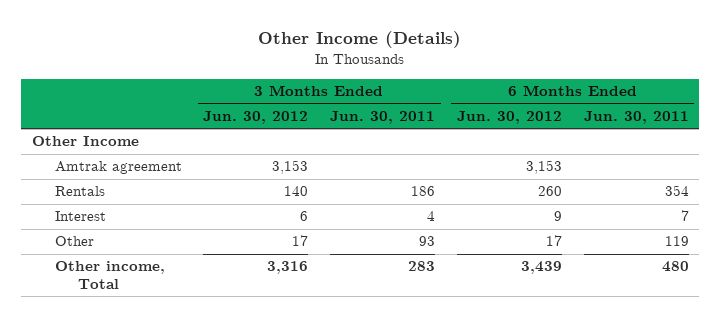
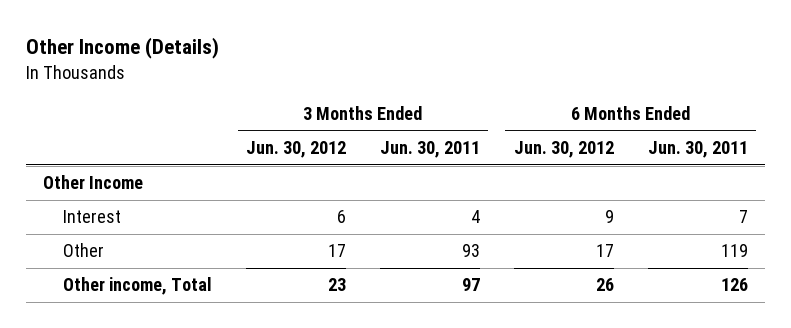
[54,161,182,175] Amtrak agreement -> none
[54,186,105,197] Rentals -> none
[267,261,309,275] 3,316 -> [328,278,347,292] 23
[408,261,436,272] 283 -> [462,278,481,292] 97
[520,261,562,275] 3,439 -> [595,278,614,292] 26
[661,261,689,273] 480 -> [720,278,748,292] 126

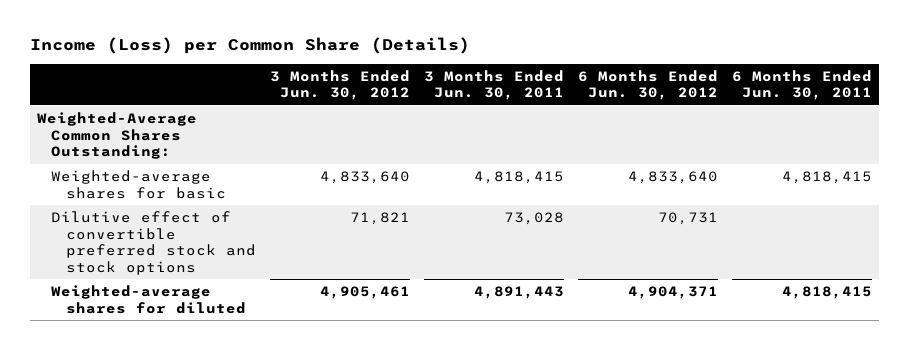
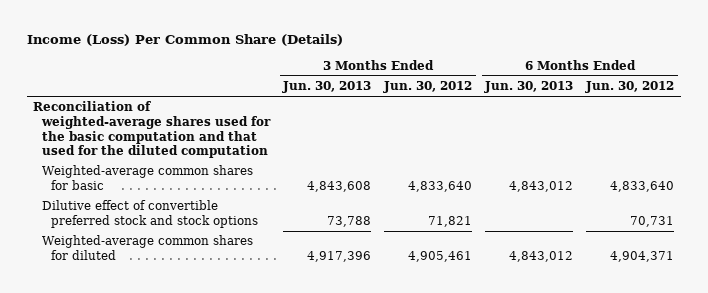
[29,37,470,55] Income (Loss) per Common Share (Details) -> [26,34,343,47] Income (Loss) Per Common Share (Details)
[423,69,564,101] 3 Months Ended Jun. 30, 2011 -> none
[731,69,872,101] 6 Months Ended Jun. 30, 2011 -> none
none -> [282,81,372,94] Jun. 30, 2013
none -> [484,81,574,94] Jun. 30, 2013
[36,111,197,160] Weighted-Average Common Shares Outstanding: -> [33,101,272,159] Reconciliation of weighted-average shares used for the basic computation and that used for the diluted computation
[51,169,226,199] Weighted-average shares for basic -> [42,165,254,190] Weighted-average common shares for basic
[51,284,246,314] Weighted-average shares for diluted -> [42,235,254,260] Weighted-average common shares for diluted

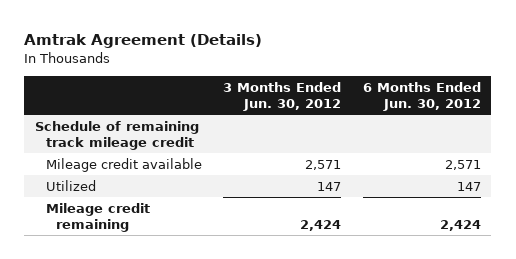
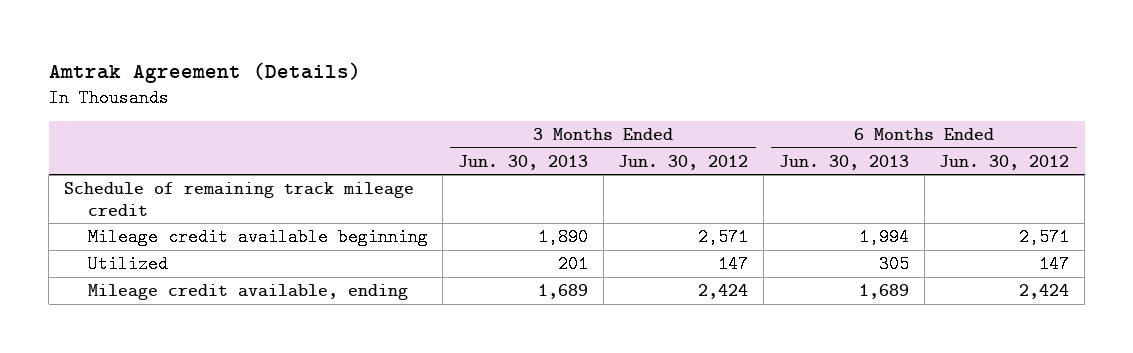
none -> [458,154,589,170] Jun. 30, 2013
none -> [778,154,909,170] Jun. 30, 2013
[45,157,202,172] Mileage credit available -> [87,227,428,246] Mileage credit available beginning
[45,202,150,233] Mileage credit remaining -> [87,283,408,300] Mileage credit available, ending

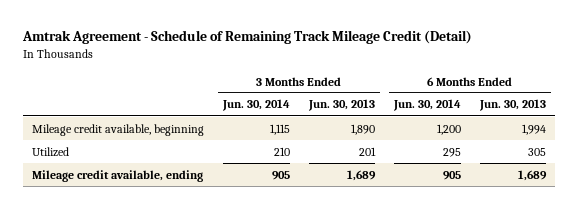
[48,61,361,83] Amtrak Agreement (Details) -> [21,30,472,45] Amtrak Agreement - Schedule of Remaining Track Mileage Credit (Detail)
[618,154,749,170] Jun. 30, 2012 -> none
[939,154,1070,170] Jun. 30, 2012 -> none
none -> [221,99,290,112] Jun. 30, 2014
none -> [392,99,461,112] Jun. 30, 2014
[63,181,414,216] Schedule of remaining track mileage credit -> none
[87,227,428,246] Mileage credit available beginning -> [32,123,205,136] Mileage credit available, beginning

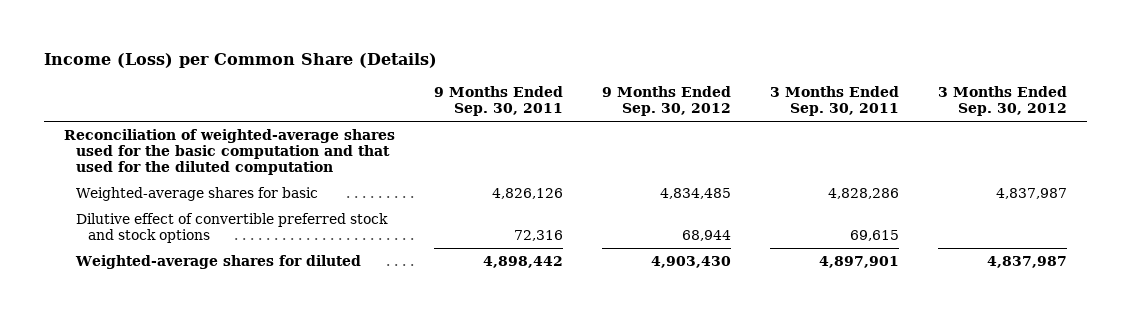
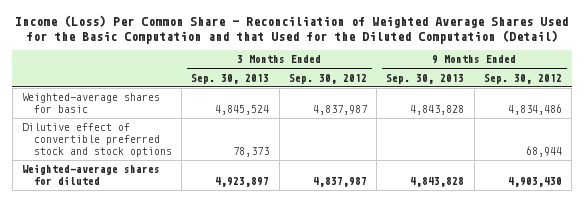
[44,53,438,69] Income (Loss) per Common Share (Details) -> [15,15,569,44] Income (Loss) Per Common Share - Reconciliation of Weighted Average Shares Used for the Basic Computation and that Used for the Diluted Computation (Detail)
[433,86,563,117] 9 Months Ended Sep. 30, 2011 -> none
[769,86,899,117] 3 Months Ended Sep. 30, 2011 -> none
none -> [191,73,270,84] Sep. 30, 2013
none -> [386,73,465,84] Sep. 30, 2013
[63,129,395,176] Reconciliation of weighted-average shares used for the basic computation and that used for the diluted computation -> none
[659,188,731,200] 4,834,485 -> [507,103,562,115] 4,834,486

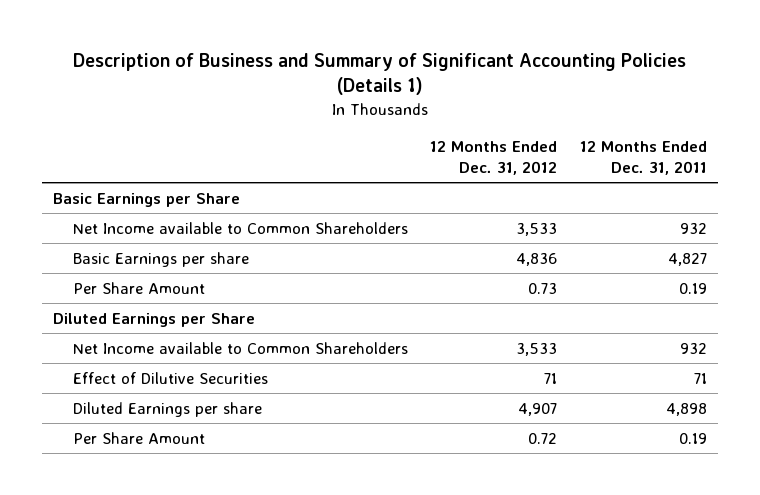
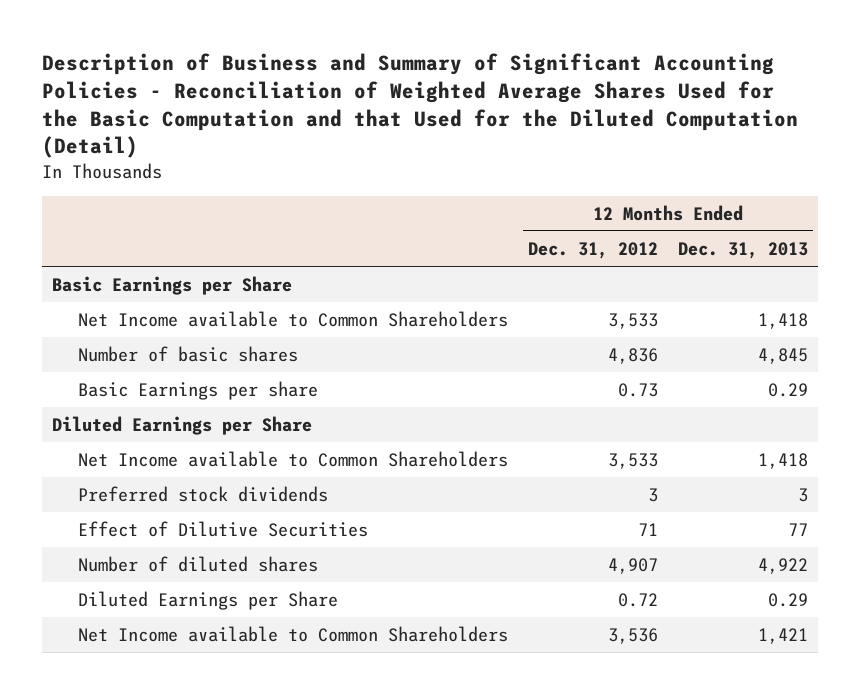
[72,53,686,96] Description of Business and Summary of Significant Accounting Policies (Details 1) -> [42,53,799,159] Description of Business and Summary of Significant Accounting Policies - Reconciliation of Weighted Average Shares Used for the Basic Computation and that Used for the Diluted Computation (Detail)
[580,140,708,175] 12 Months Ended Dec. 31, 2011 -> none
none -> [677,241,808,259] Dec. 31, 2013
[72,281,205,294] Per Share Amount -> none
none -> [77,345,298,362] Number of basic shares
[516,252,558,266] 4,836 -> [617,382,658,397] 0.73
none -> [77,485,328,502] Preferred stock dividends
[72,401,262,417] Diluted Earnings per share -> [77,555,318,572] Number of diluted shares
[72,431,205,444] Per Share Amount -> [77,590,338,610] Diluted Earnings per Share
none -> [77,625,508,642] Net Income available to Common Shareholders

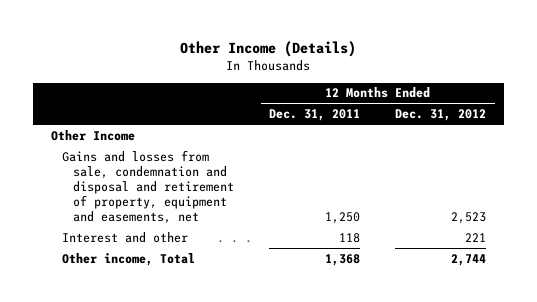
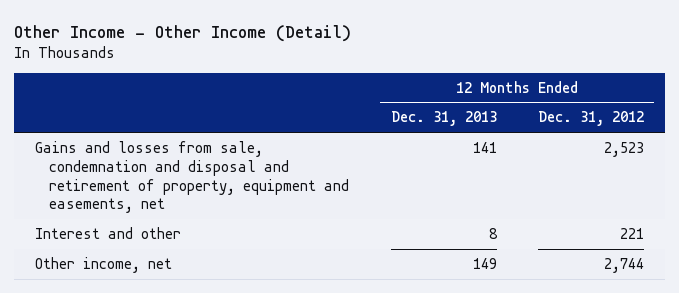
[180,40,357,57] Other Income (Details) -> [14,24,352,42] Other Income - Other Income (Detail)
[269,109,361,122] Dec. 31, 2011 -> none
none -> [390,111,497,127] Dec. 31, 2013
[50,129,135,141] Other Income -> none
[62,252,196,266] Other income, Total -> [35,257,173,274] Other income, net

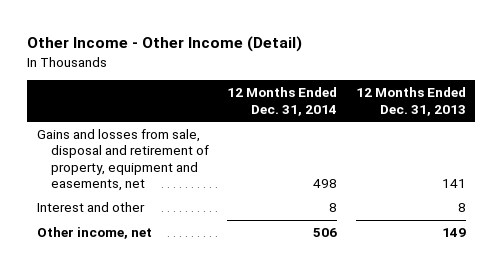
[538,111,645,127] Dec. 31, 2012 -> none
none -> [227,87,338,116] 12 Months Ended Dec. 31, 2014
[35,141,350,214] Gains and losses from sale, condemnation and disposal and retirement of property, equipment and easements, net -> [36,129,209,191] Gains and losses from sale, disposal and retirement of property, equipment and easements, net

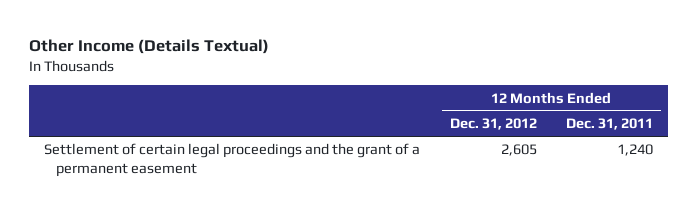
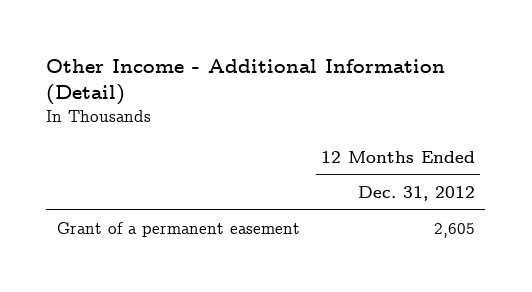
[28,39,269,55] Other Income (Details Textual) -> [46,58,446,106] Other Income - Additional Information (Detail)
[566,118,654,131] Dec. 31, 2011 -> none
[43,143,420,177] Settlement of certain legal proceedings and the grant of a permanent easement -> [56,222,300,238] Grant of a permanent easement

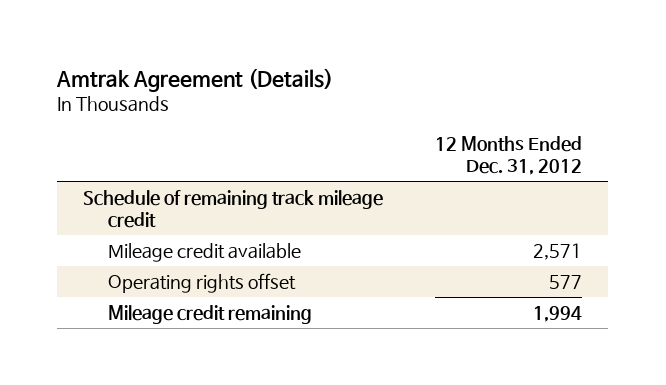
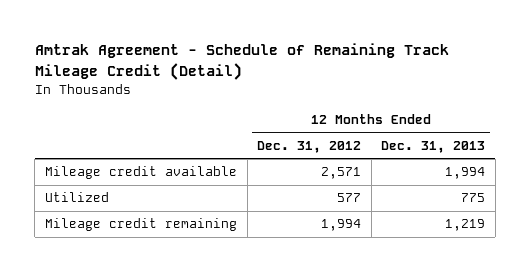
[56,67,334,92] Amtrak Agreement (Details) -> [34,43,449,80] Amtrak Agreement - Schedule of Remaining Track Mileage Credit (Detail)
none -> [381,140,486,153] Dec. 31, 2013
[83,190,384,228] Schedule of remaining track mileage credit -> none
[107,273,296,294] Operating rights offset -> [45,192,110,203] Utilized

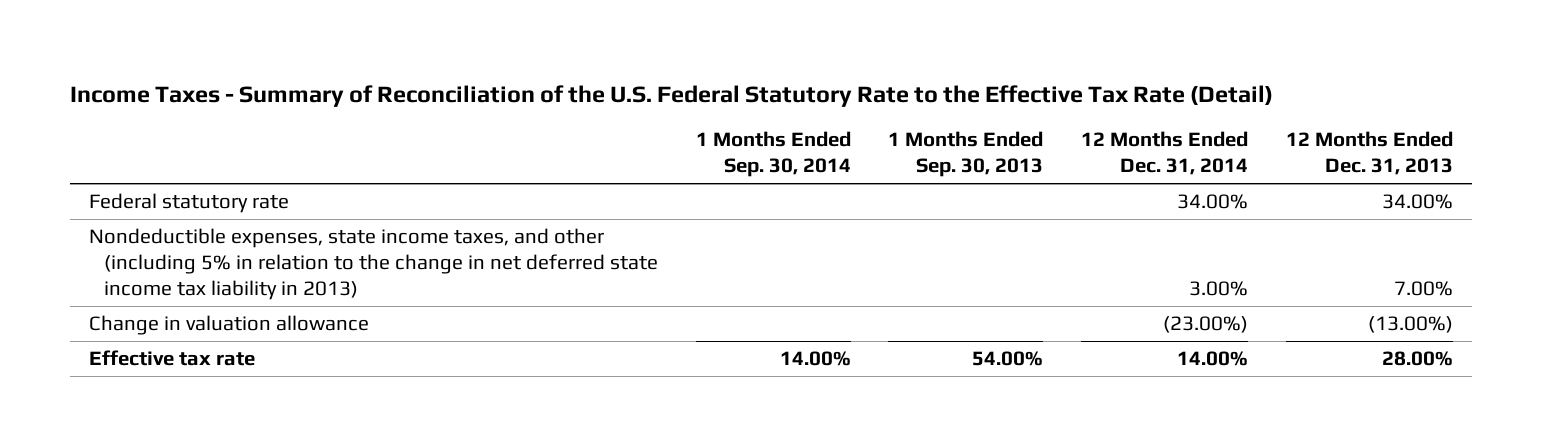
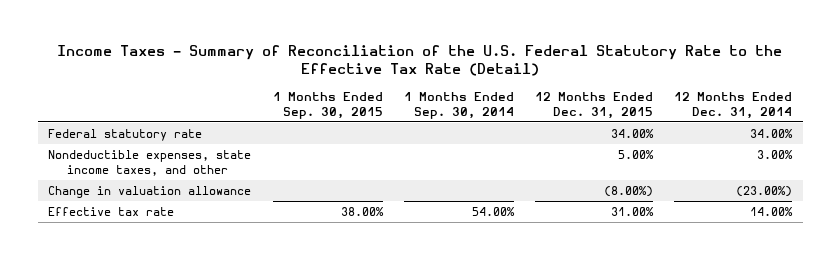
[888,131,1044,178] 1 Months Ended Sep. 30, 2013 -> none
[1285,131,1453,176] 12 Months Ended Dec. 31, 2013 -> none
none -> [272,91,383,119] 1 Months Ended Sep. 30, 2015
none -> [534,91,653,119] 12 Months Ended Dec. 31, 2015
[88,228,658,300] Nondeductible expenses, state income taxes, and other (including 5% in relation to the change in net deferred state income tax liability in 2013) -> [48,150,252,176] Nondeductible expenses, state income taxes, and other
[779,351,851,367] 14.00% -> [471,207,515,217] 54.00%

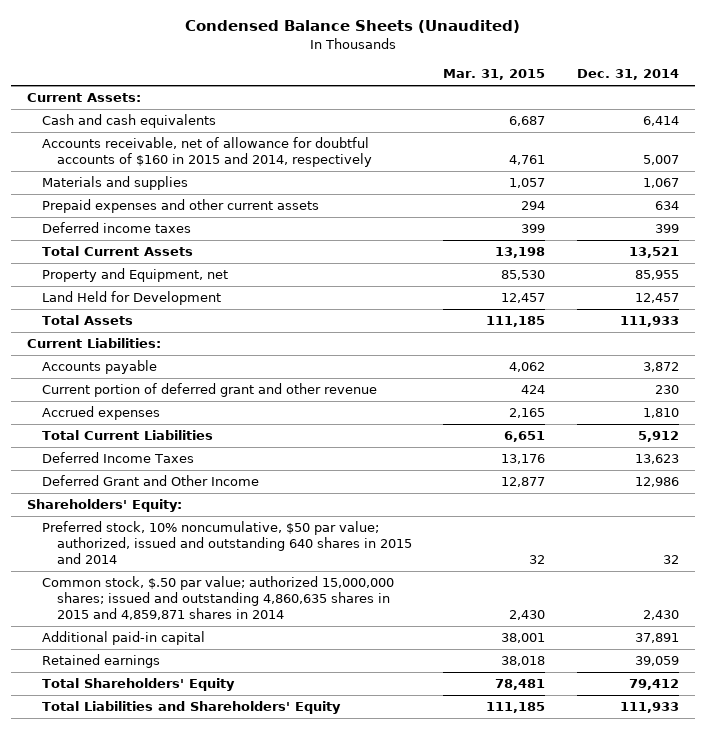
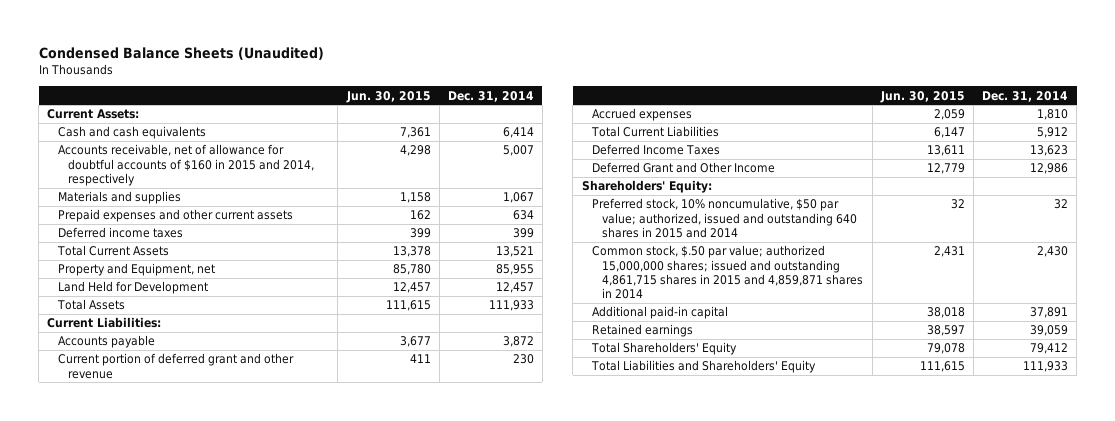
[443,69,546,81] Mar. 31, 2015 -> none
none -> [345,90,431,103] Jun. 30, 2015
[41,576,394,620] Common stock, $.50 par value; authorized 15,000,000 shares; issued and outstanding 4,860,635 shares in 2015 and 4,859,871 shares in 2014 -> [592,245,864,300] Common stock, $.50 par value; authorized 15,000,000 shares; issued and outstanding 4,861,715 shares in 2015 and 4,859,871 shares in 2014

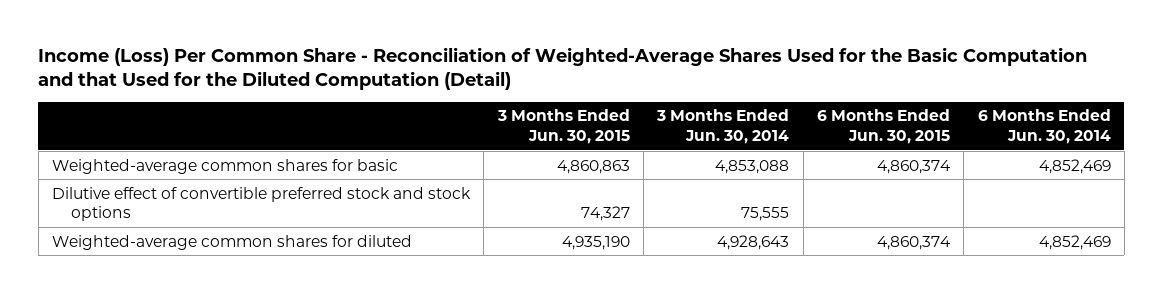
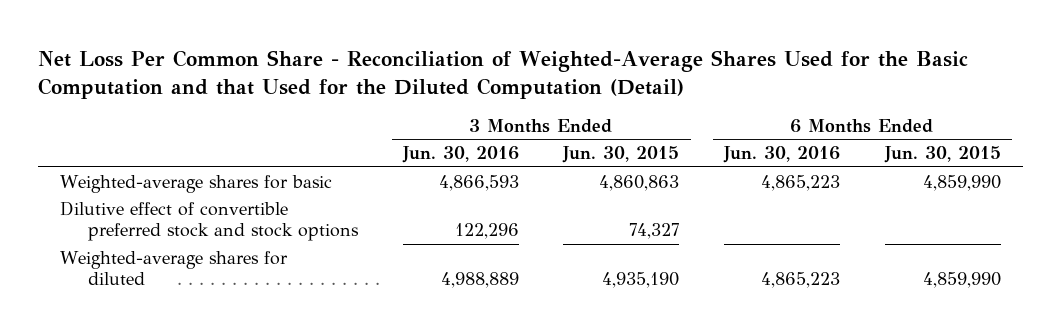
[38,47,1088,91] Income (Loss) Per Common Share - Reconciliation of Weighted-Average Shares Used for the Basic Computation and that Used for the Diluted Computation (Detail) -> [37,49,968,99] Net Loss Per Common Share - Reconciliation of Weighted-Average Shares Used for the Basic Computation and that Used for the Diluted Computation (Detail)
[656,109,790,144] 3 Months Ended Jun. 30, 2014 -> none
[977,109,1111,144] 6 Months Ended Jun. 30, 2014 -> none
none -> [401,146,519,164] Jun. 30, 2016
none -> [723,146,841,164] Jun. 30, 2016
[51,158,398,174] Weighted-average common shares for basic -> [59,174,332,193] Weighted-average shares for basic
[876,159,951,174] 4,860,374 -> [922,174,1001,191] 4,859,990
[51,234,412,250] Weighted-average common shares for diluted -> [59,250,288,286] Weighted-average shares for diluted
[876,235,951,250] 4,860,374 -> [922,272,1001,289] 4,859,990

